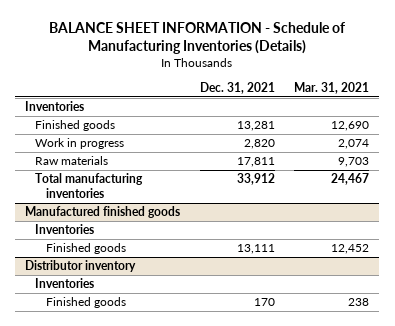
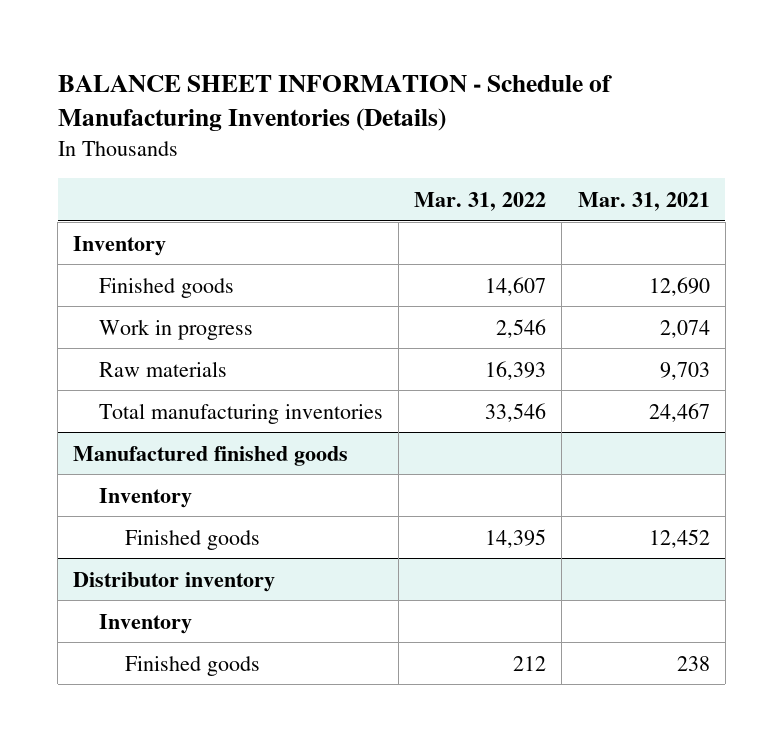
[199,81,275,94] Dec. 31, 2021 -> none
none -> [414,191,547,211] Mar. 31, 2022
[25,101,85,112] Inventories -> [73,235,167,256] Inventory
[35,224,95,235] Inventories -> [98,487,192,508] Inventory
[35,278,95,289] Inventories -> [98,613,192,634] Inventory

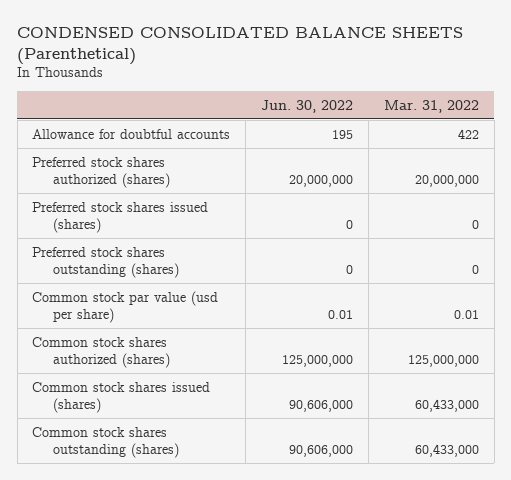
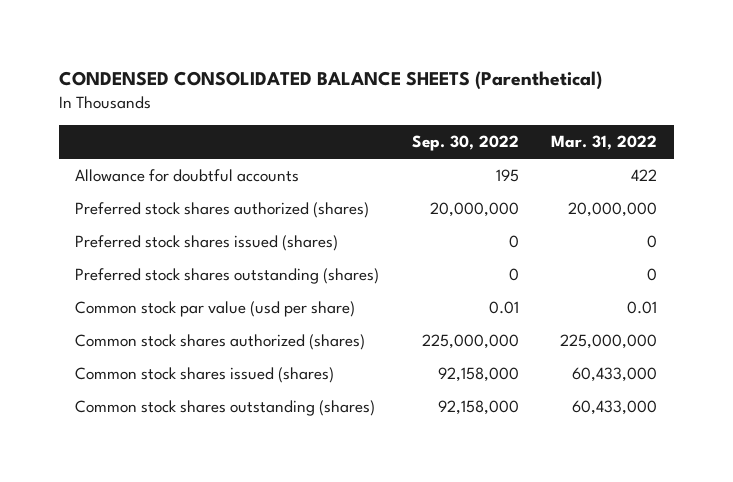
[261,99,354,113] Jun. 30, 2022 -> none
none -> [411,135,519,152] Sep. 30, 2022
[407,354,479,367] 125,000,000 -> [560,334,658,350] 225,000,000

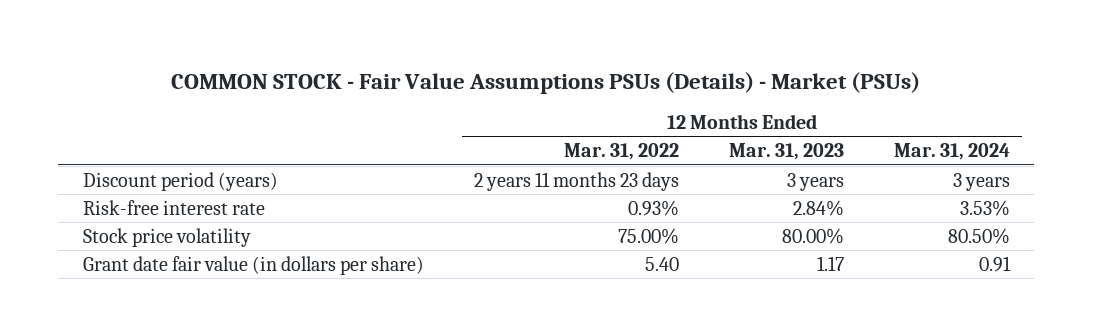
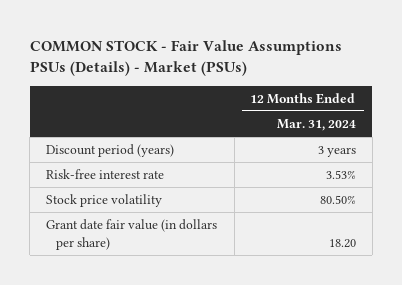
[564,143,680,161] Mar. 31, 2022 -> none
[728,143,844,161] Mar. 31, 2023 -> none
[978,255,1011,272] 0.91 -> [328,238,356,248] 18.20

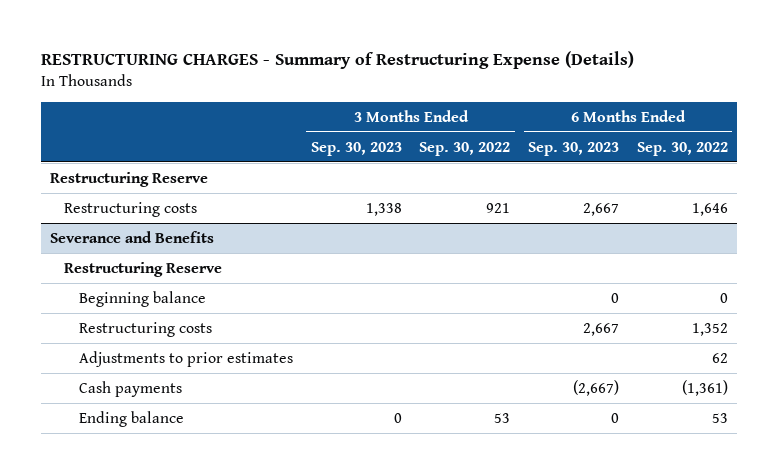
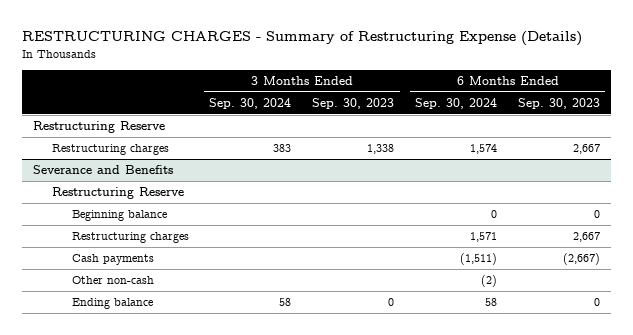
[419,141,511,156] Sep. 30, 2022 -> none
[636,141,728,156] Sep. 30, 2022 -> none
none -> [209,98,292,110] Sep. 30, 2024
none -> [415,98,498,110] Sep. 30, 2024
[64,201,198,217] Restructuring costs -> [52,144,170,156] Restructuring charges
[78,350,293,367] Adjustments to prior estimates -> none
[78,321,212,337] Restructuring costs -> [71,232,189,244] Restructuring charges
none -> [71,276,154,285] Other non-cash

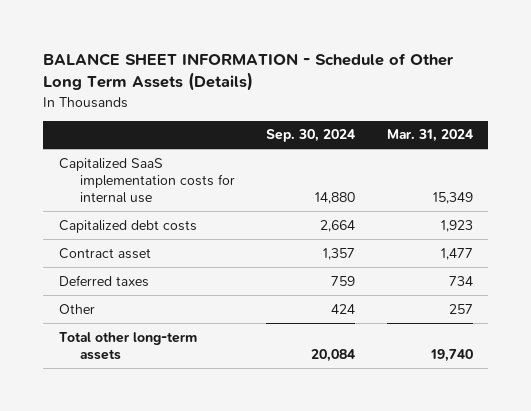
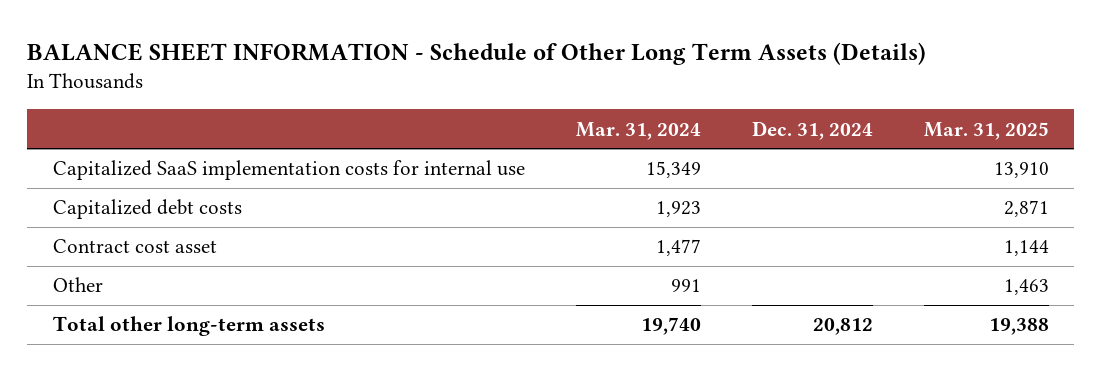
[266,129,356,143] Sep. 30, 2024 -> none
none -> [751,120,873,140] Dec. 31, 2024
none -> [923,121,1049,140] Mar. 31, 2025
[58,274,149,287] Deferred taxes -> none
[58,247,151,259] Contract asset -> [52,239,217,254] Contract cost asset
[448,303,473,314] 257 -> [670,279,701,293] 991

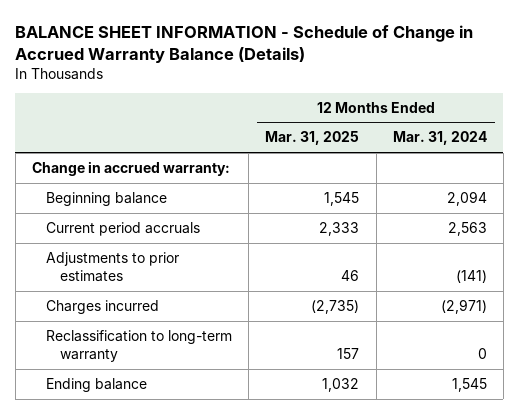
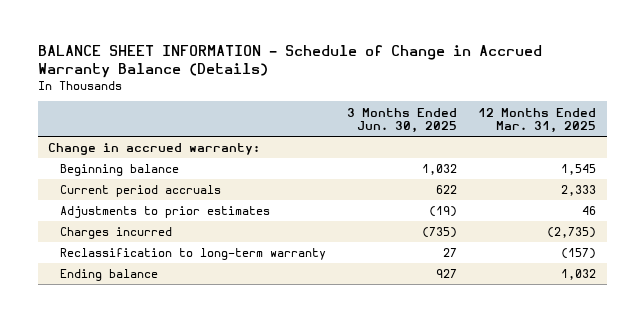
[392,131,487,146] Mar. 31, 2024 -> none
none -> [347,107,458,134] 3 Months Ended Jun. 30, 2025
[337,348,360,360] 157 -> [561,248,597,260] (157)

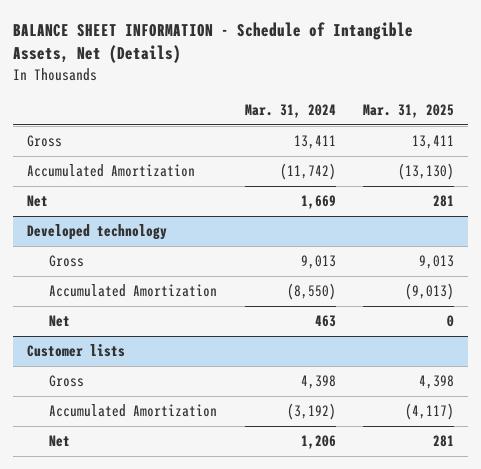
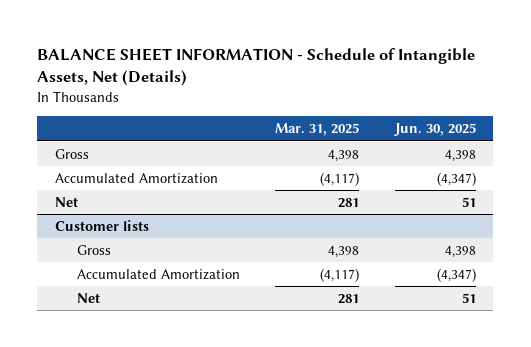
[244,103,336,118] Mar. 31, 2024 -> none
none -> [393,123,476,137] Jun. 30, 2025
[412,135,455,150] 13,411 -> [328,149,360,162] 4,398
[398,163,455,181] (13,130) -> [320,171,360,186] (4,117)
[26,224,167,241] Developed technology -> none
[48,255,84,268] Gross -> none
[48,284,217,298] Accumulated Amortization -> none
[48,315,70,328] Net -> none

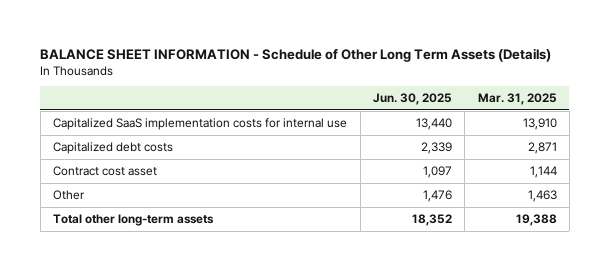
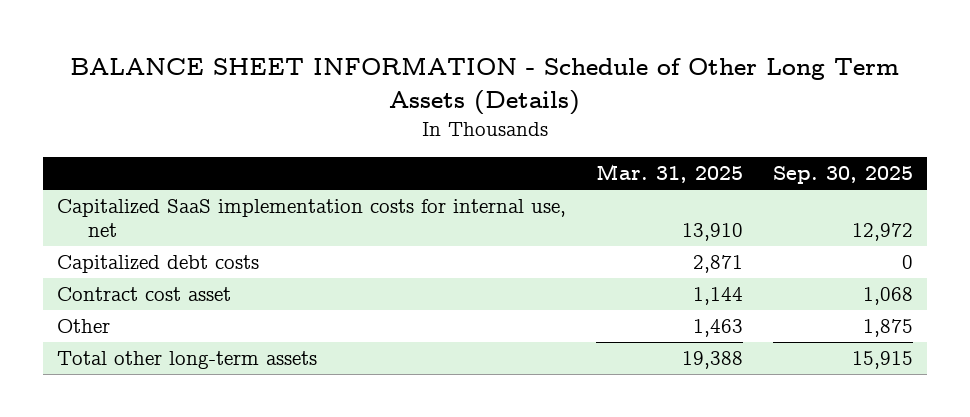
[372,93,452,106] Jun. 30, 2025 -> none
none -> [772,166,913,185] Sep. 30, 2025
[53,117,348,130] Capitalized SaaS implementation costs for internal use -> [57,199,567,238] Capitalized SaaS implementation costs for internal use, net

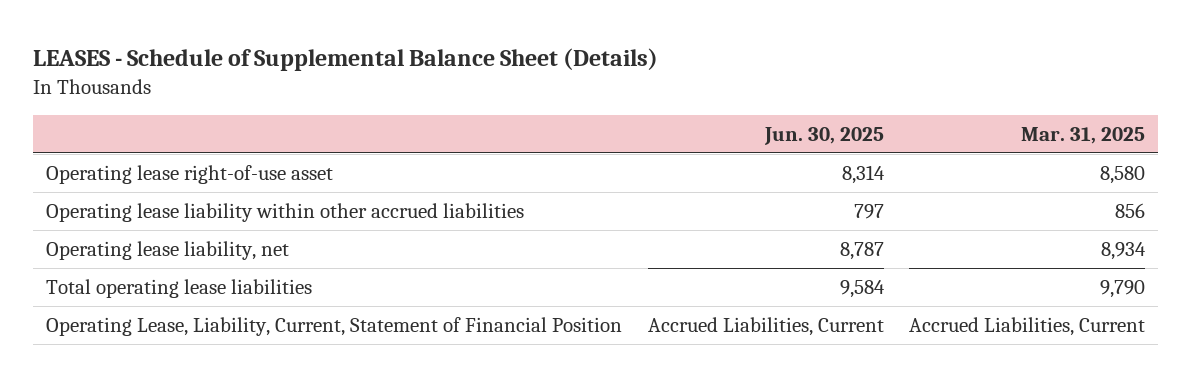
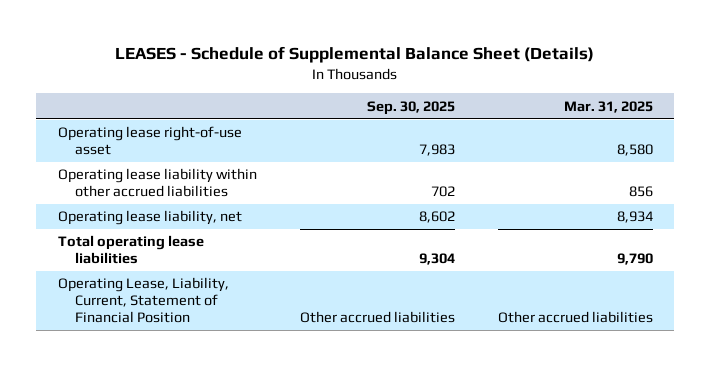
[763,126,884,145] Jun. 30, 2025 -> none
none -> [366,100,455,115] Sep. 30, 2025
[909,316,1146,336] Accrued Liabilities, Current -> [497,311,653,324] Other accrued liabilities

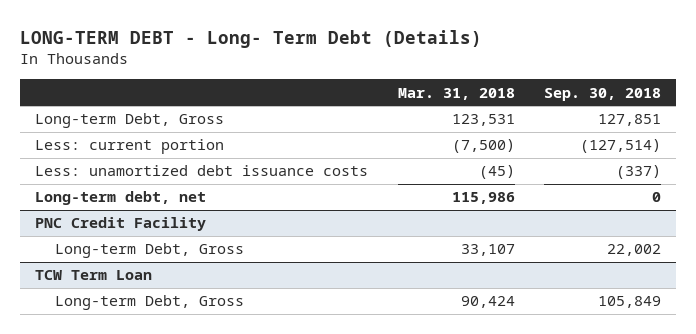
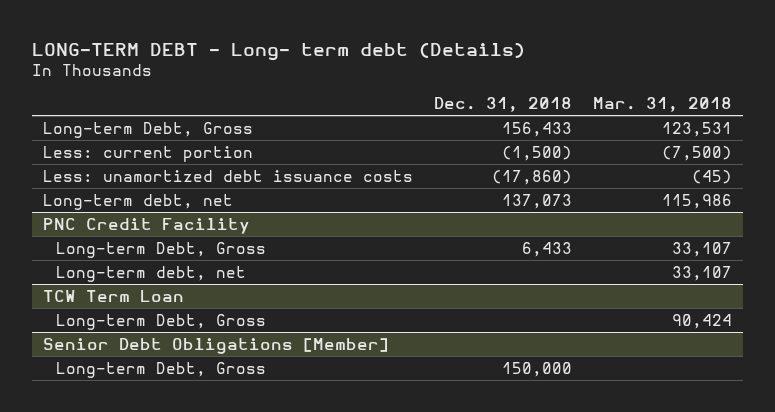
[20,29,483,48] LONG-TERM DEBT - Long- Term Debt (Details) -> [32,41,526,61] LONG-TERM DEBT - Long- term debt (Details)
[544,87,662,101] Sep. 30, 2018 -> none
none -> [434,97,573,113] Dec. 31, 2018
none -> [55,265,246,282] Long-term debt, net
none -> [42,337,389,354] Senior Debt Obligations [Member]
none -> [55,361,266,378] Long-term Debt, Gross

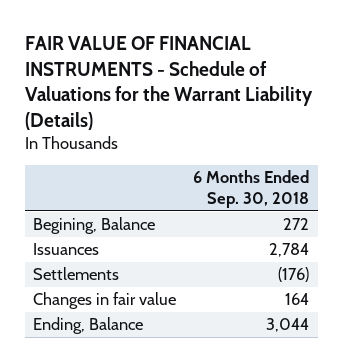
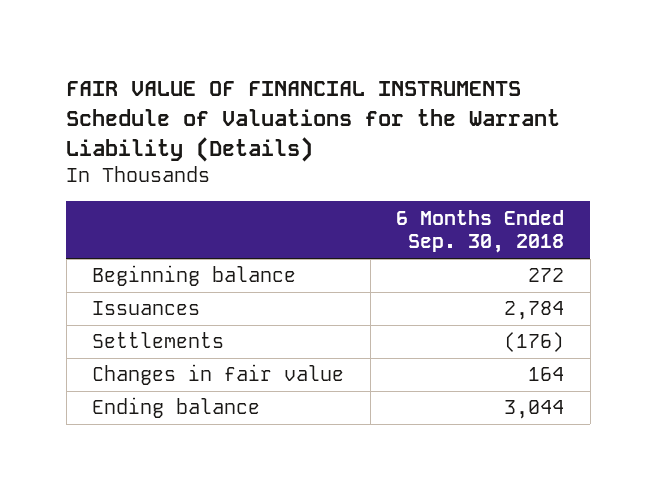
[24,36,313,130] FAIR VALUE OF FINANCIAL INSTRUMENTS - Schedule of Valuations for the Warrant Liability (Details) -> [66,81,561,163] FAIR VALUE OF FINANCIAL INSTRUMENTS Schedule of Valuations for the Warrant Liability (Details)
[33,217,156,235] Begining, Balance -> [92,265,297,287] Beginning balance
[33,317,144,335] Ending, Balance -> [92,397,261,419] Ending balance

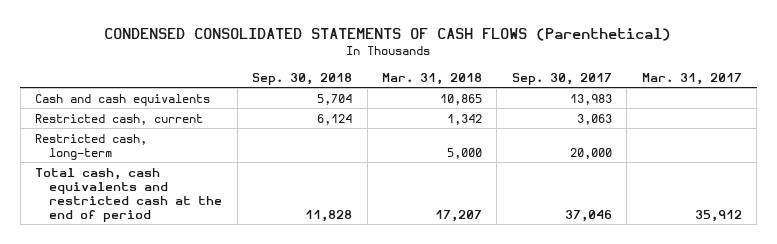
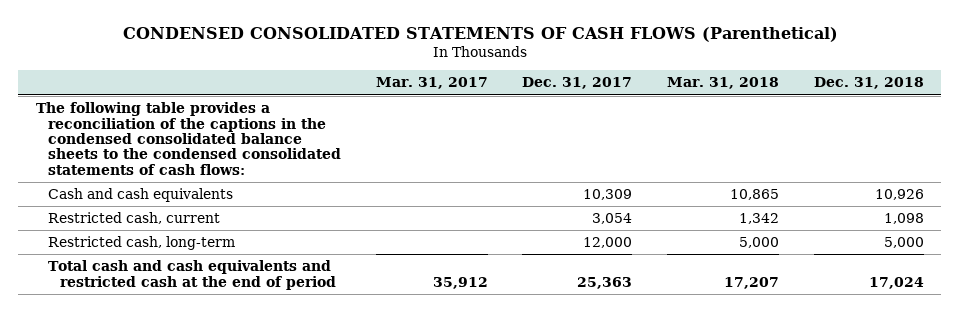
[252,72,353,85] Sep. 30, 2018 -> none
[511,72,612,85] Sep. 30, 2017 -> none
none -> [522,77,633,90] Dec. 31, 2017
none -> [813,77,924,90] Dec. 31, 2018
none -> [35,102,341,175] The following table provides a reconciliation of the captions in the condensed consolidated balance sheets to the condensed consolidated statements of cash flows:
[35,167,223,222] Total cash, cash equivalents and restricted cash at the end of period -> [47,260,337,290] Total cash and cash equivalents and restricted cash at the end of period

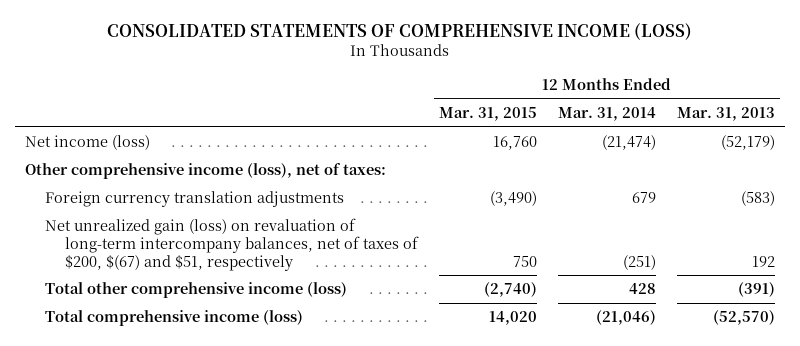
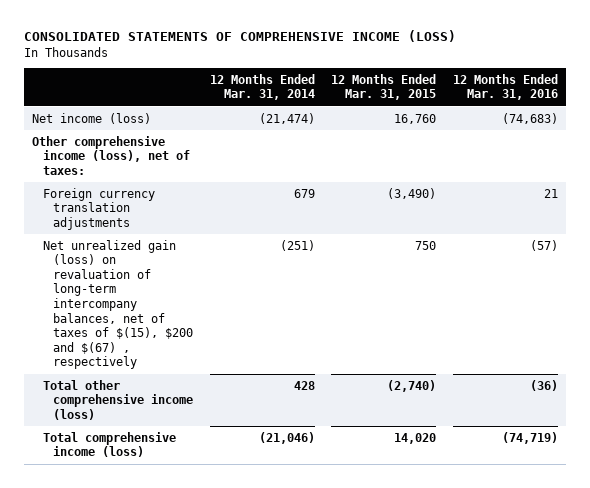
[676,106,775,121] Mar. 31, 2013 -> none
none -> [452,73,558,101] 12 Months Ended Mar. 31, 2016
[44,218,419,271] Net unrealized gain (loss) on revaluation of long-term intercompany balances, net of taxes of $200, $(67) and $51, respectively -> [42,239,194,370] Net unrealized gain (loss) on revaluation of long-term intercompany balances, net of taxes of $(15), $200 and $(67) , respectively

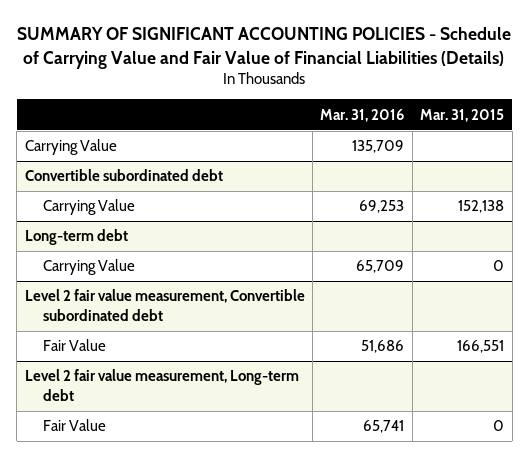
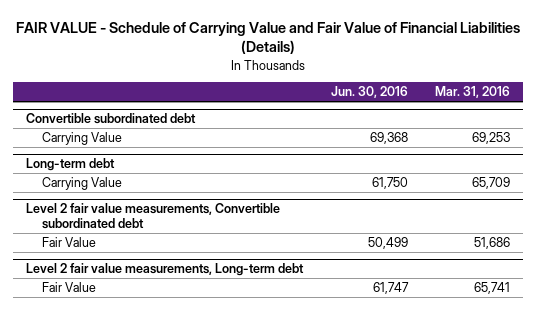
[17,27,512,69] SUMMARY OF SIGNIFICANT ACCOUNTING POLICIES - Schedule of Carrying Value and Fair Value of Financial Liabilities (Details) -> [16,21,521,55] FAIR VALUE - Schedule of Carrying Value and Fair Value of Financial Liabilities (Details)
[420,108,505,122] Mar. 31, 2015 -> none
none -> [330,86,408,99] Jun. 30, 2016
[24,139,117,156] Carrying Value -> none
[24,289,305,321] Level 2 fair value measurement, Convertible subordinated debt -> [26,203,281,230] Level 2 fair value measurements, Convertible subordinated debt
[24,369,299,401] Level 2 fair value measurement, Long-term debt -> [26,263,305,277] Level 2 fair value measurements, Long-term debt

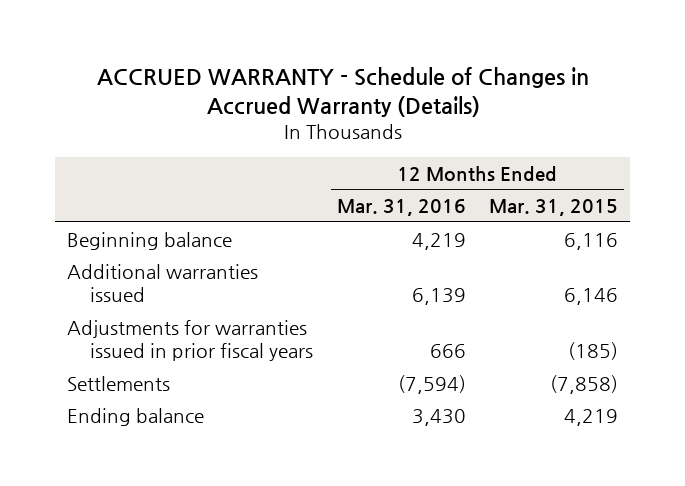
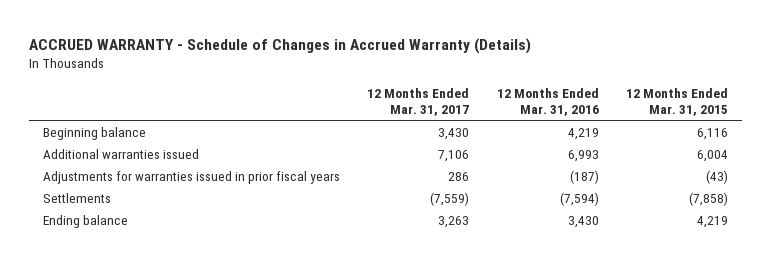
none -> [367,87,470,117] 12 Months Ended Mar. 31, 2017
[411,288,466,306] 6,139 -> [567,149,599,162] 6,993
[564,288,619,306] 6,146 -> [696,149,728,162] 6,004
[429,344,466,359] 666 -> [569,169,599,184] (187)
[568,342,619,361] (185) -> [705,169,728,184] (43)

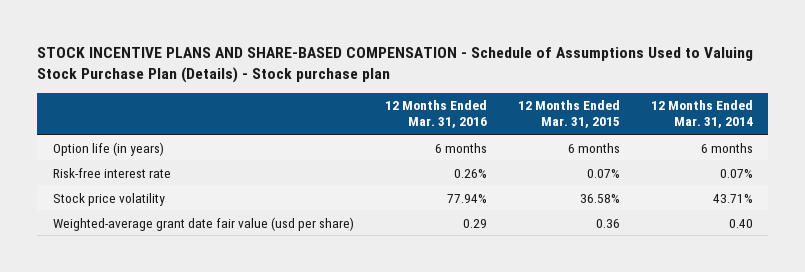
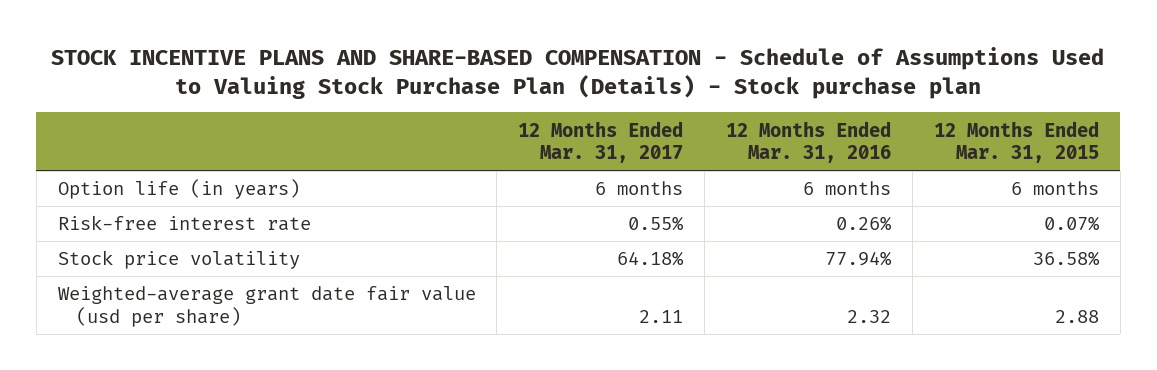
[650,100,753,129] 12 Months Ended Mar. 31, 2014 -> none
none -> [518,120,684,164] 12 Months Ended Mar. 31, 2017
[462,218,487,228] 0.29 -> [847,309,892,323] 2.32
[595,218,620,228] 0.36 -> [1055,309,1100,323] 2.88

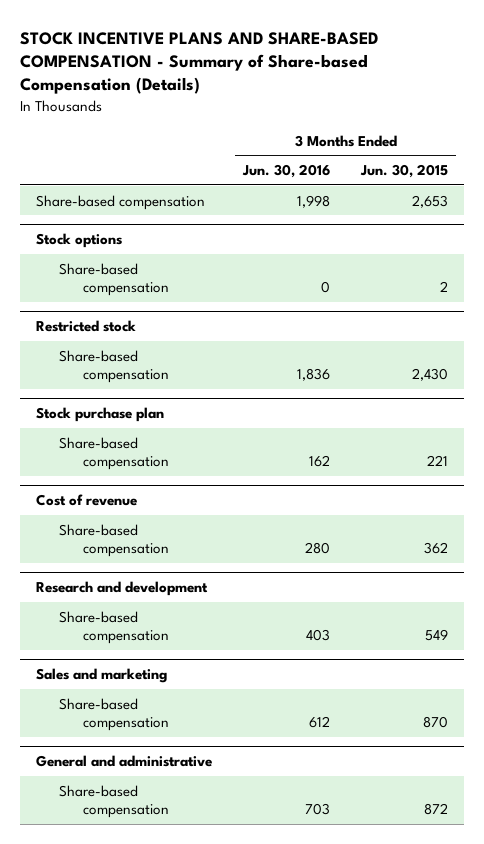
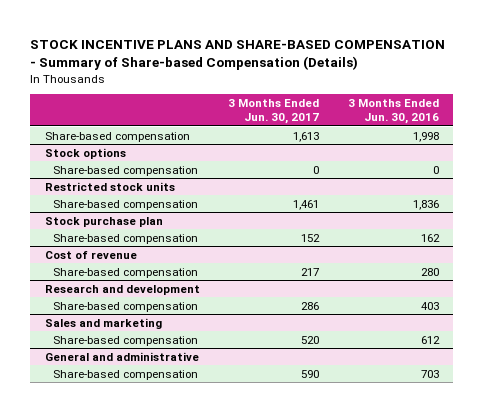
[360,163,449,178] Jun. 30, 2015 -> none
none -> [228,99,320,125] 3 Months Ended Jun. 30, 2017
[35,320,136,333] Restricted stock -> [44,181,175,191] Restricted stock units

